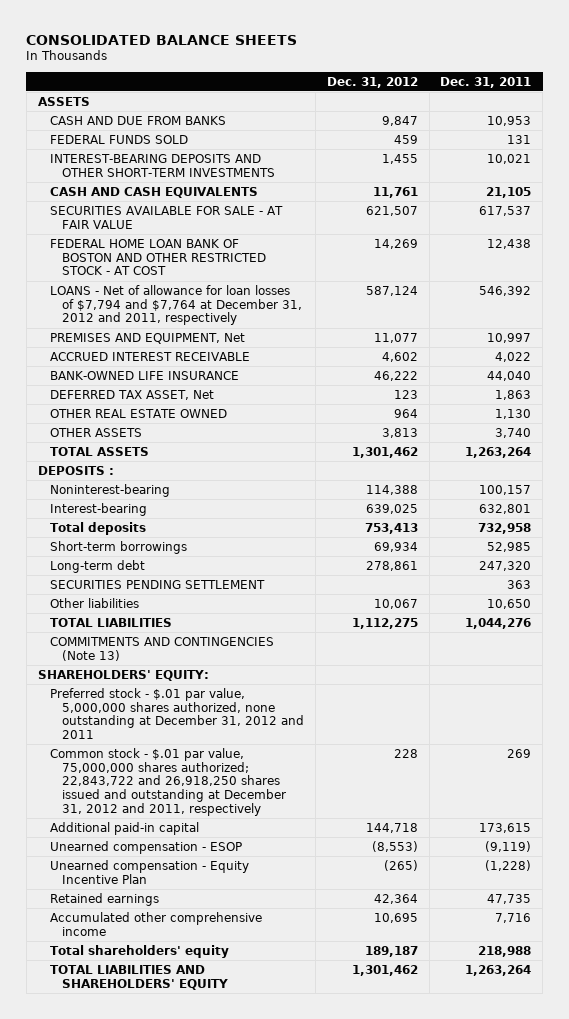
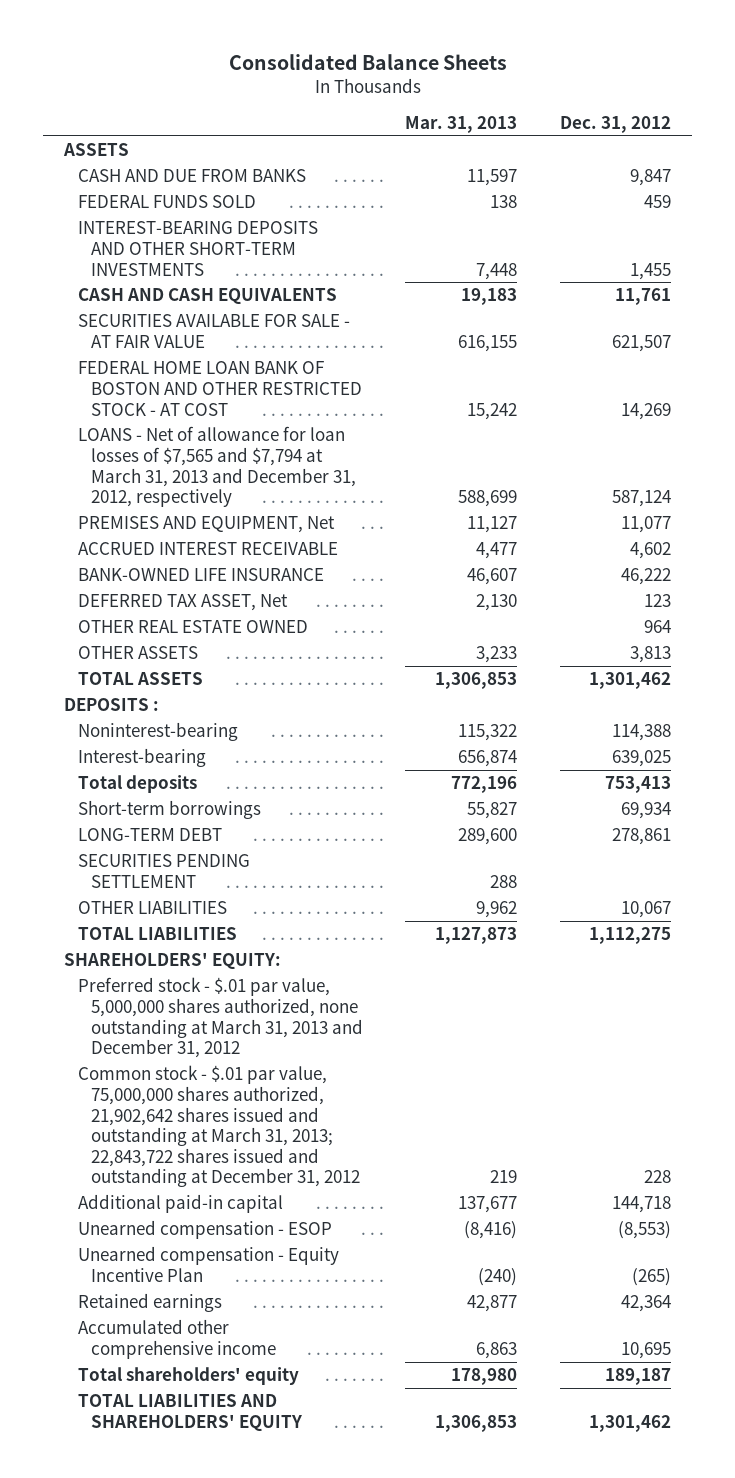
[26,34,298,45] CONSOLIDATED BALANCE SHEETS -> [228,53,507,70] Consolidated Balance Sheets
[440,76,532,88] Dec. 31, 2011 -> none
none -> [405,116,518,134] Mar. 31, 2013
[49,284,303,326] LOANS - Net of allowance for loan losses of $7,794 and $7,764 at December 31, 2012 and 2011, respectively -> [77,426,356,508] LOANS - Net of allowance for loan losses of $7,565 and $7,794 at March 31, 2013 and December 31, 2012, respectively
[49,559,145,573] Long-term debt -> [77,828,222,842] LONG-TERM DEBT
[49,597,139,608] Other liabilities -> [77,901,227,915] OTHER LIABILITIES
[49,636,274,661] COMMITMENTS AND CONTINGENCIES (Note 13) -> none
[49,687,305,740] Preferred stock - $.01 par value, 5,000,000 shares authorized, none outstanding at December 31, 2012 and 2011 -> [77,977,363,1059] Preferred stock - $.01 par value, 5,000,000 shares authorized, none outstanding at March 31, 2013 and December 31, 2012
[49,747,287,816] Common stock - $.01 par value, 75,000,000 shares authorized; 22,843,722 and 26,918,250 shares issued and outstanding at December 31, 2012 and 2011, respectively -> [77,1065,360,1188] Common stock - $.01 par value, 75,000,000 shares authorized, 21,902,642 shares issued and outstanding at March 31, 2013; 22,843,722 shares issued and outstanding at December 31, 2012

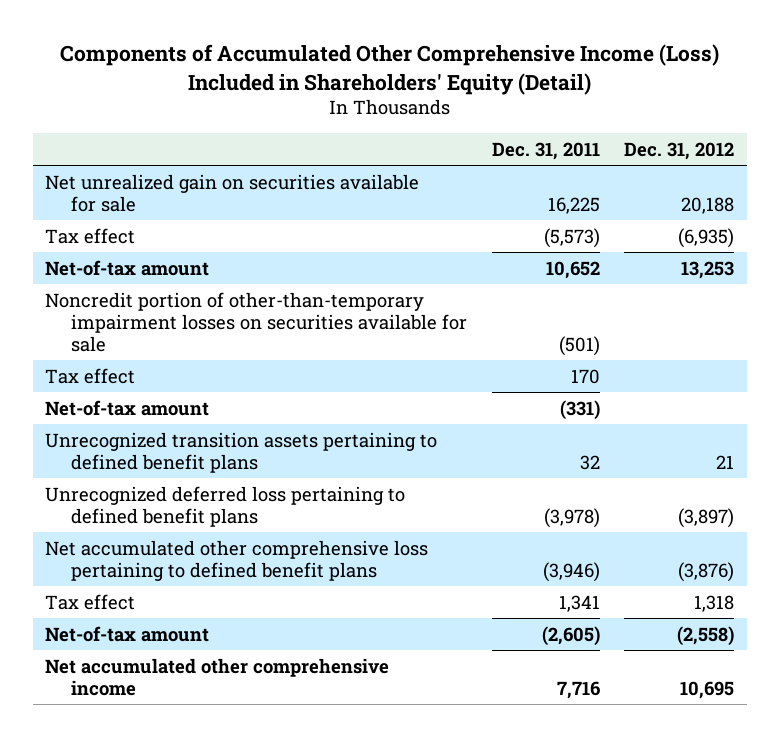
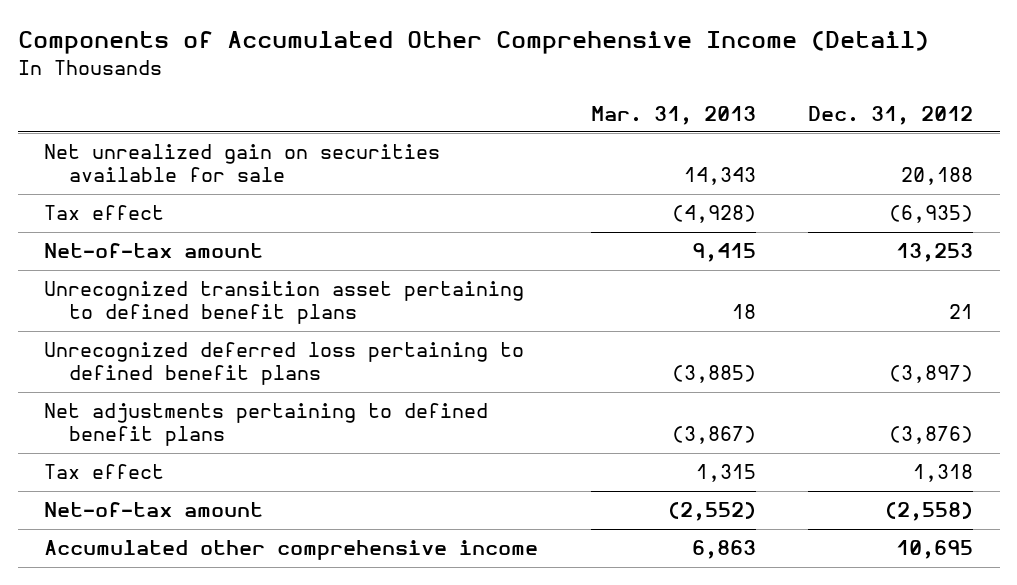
[59,44,719,95] Components of Accumulated Other Comprehensive Income (Loss) Included in Shareholders' Equity (Detail) -> [17,31,929,55] Components of Accumulated Other Comprehensive Income (Detail)
[491,141,600,160] Dec. 31, 2011 -> none
none -> [590,105,756,125] Mar. 31, 2013
[45,291,468,352] Noncredit portion of other-than-temporary impairment losses on securities available for sale -> none
[45,367,136,384] Tax effect -> none
[45,399,210,416] Net-of-tax amount -> none
[45,431,438,473] Unrecognized transition assets pertaining to defined benefit plans -> [43,281,524,325] Unrecognized transition asset pertaining to defined benefit plans
[45,539,429,581] Net accumulated other comprehensive loss pertaining to defined benefit plans -> [43,403,488,447] Net adjustments pertaining to defined benefit plans
[45,657,390,696] Net accumulated other comprehensive income -> [43,540,538,561] Accumulated other comprehensive income

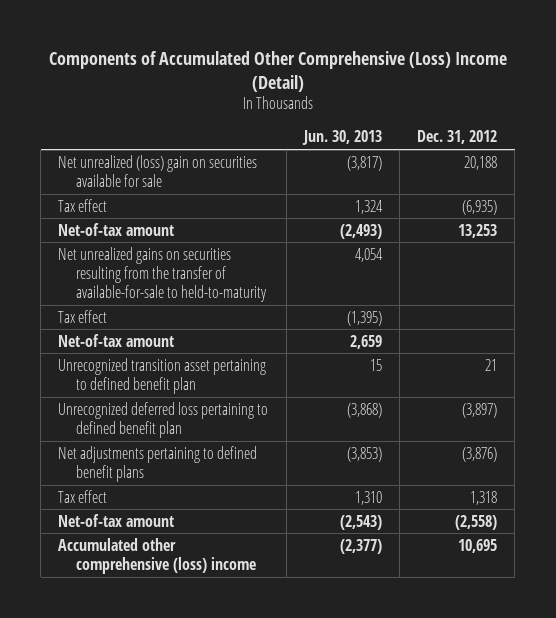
[17,31,929,55] Components of Accumulated Other Comprehensive Income (Detail) -> [48,50,507,92] Components of Accumulated Other Comprehensive (Loss) Income (Detail)
[590,105,756,125] Mar. 31, 2013 -> none
none -> [301,130,382,146] Jun. 30, 2013
[43,144,440,183] Net unrealized gain on securities available for sale -> [58,154,258,187] Net unrealized (loss) gain on securities available for sale
none -> [58,246,267,303] Net unrealized gains on securities resulting from the transfer of available-for-sale to held-to-maturity
none -> [58,309,108,323] Tax effect
none -> [58,333,175,347] Net-of-tax amount
[43,281,524,325] Unrecognized transition asset pertaining to defined benefit plans -> [58,357,267,394] Unrecognized transition asset pertaining to defined benefit plan
[43,342,524,386] Unrecognized deferred loss pertaining to defined benefit plans -> [58,401,269,438] Unrecognized deferred loss pertaining to defined benefit plan
[43,540,538,561] Accumulated other comprehensive income -> [58,537,256,574] Accumulated other comprehensive (loss) income

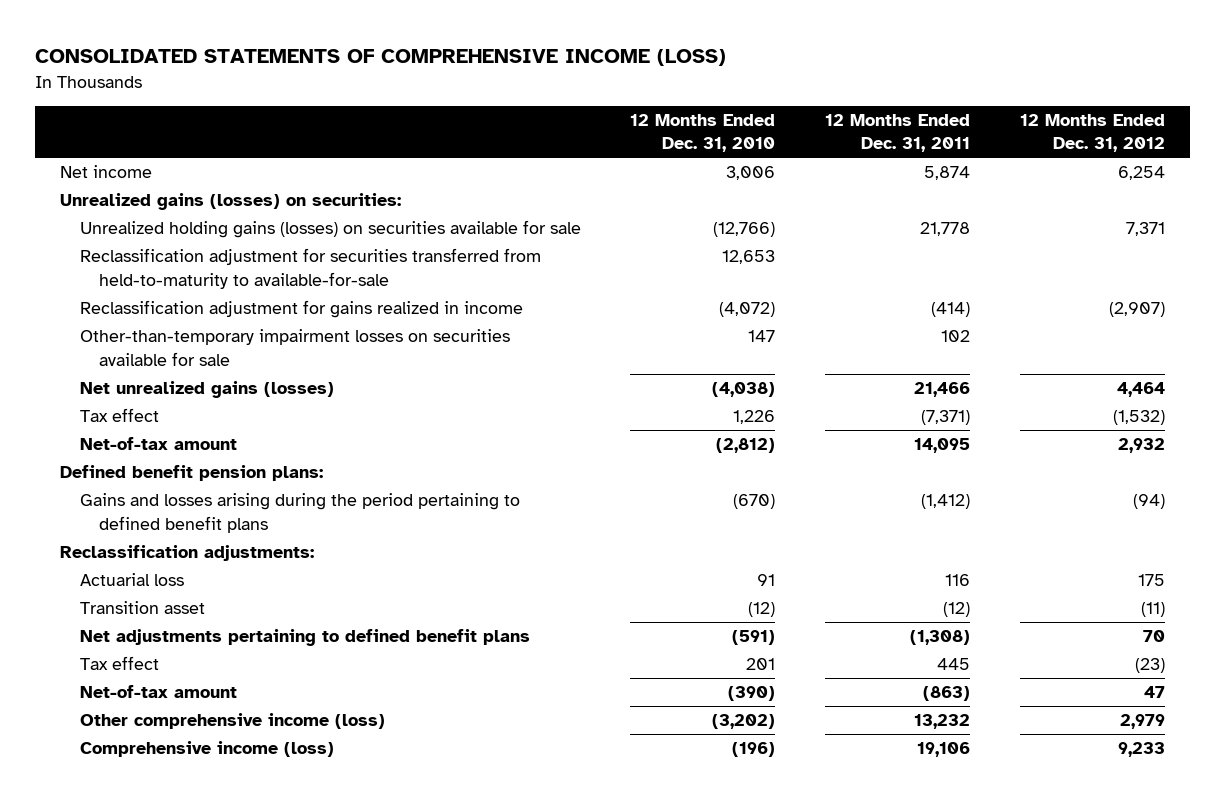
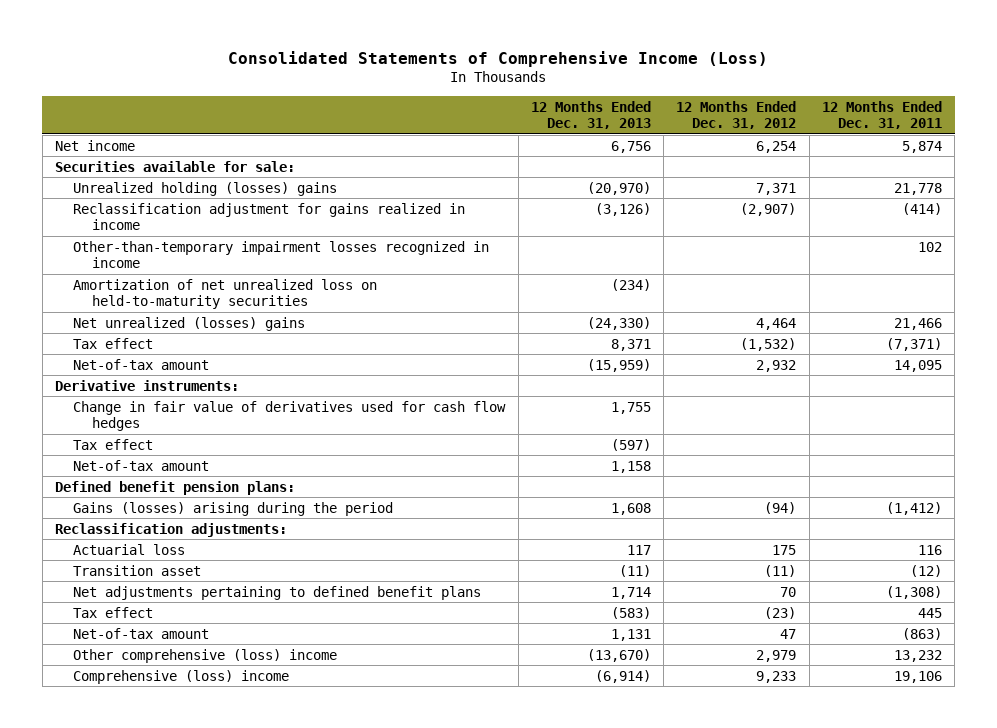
[35,49,727,67] CONSOLIDATED STATEMENTS OF COMPREHENSIVE INCOME (LOSS) -> [228,50,769,67] Consolidated Statements of Comprehensive Income (Loss)
[630,114,776,153] 12 Months Ended Dec. 31, 2010 -> none
none -> [530,100,651,130] 12 Months Ended Dec. 31, 2013
[79,248,541,289] Reclassification adjustment for securities transferred from held-to-maturity to available-for-sale -> none
[60,193,402,211] Unrealized gains (losses) on securities: -> [54,160,295,172] Securities available for sale:
[79,220,581,239] Unrealized holding gains (losses) on securities available for sale -> [73,181,338,196] Unrealized holding (losses) gains
[79,329,510,366] Other-than-temporary impairment losses on securities available for sale -> [73,240,490,269] Other-than-temporary impairment losses recognized in income
none -> [73,278,378,310] Amortization of net unrealized loss on held-to-maturity securities
[79,381,334,399] Net unrealized gains (losses) -> [73,316,306,331] Net unrealized (losses) gains
none -> [54,379,239,391] Derivative instruments:
none -> [73,400,507,432] Change in fair value of derivatives used for cash flow hedges
none -> [73,438,154,450] Tax effect
none -> [73,459,210,471] Net-of-tax amount
[79,493,520,533] Gains and losses arising during the period pertaining to defined benefit plans -> [73,501,394,516] Gains (losses) arising during the period
[79,713,385,730] Other comprehensive income (loss) -> [73,648,338,663] Other comprehensive (loss) income
[79,741,334,758] Comprehensive income (loss) -> [73,669,290,684] Comprehensive (loss) income

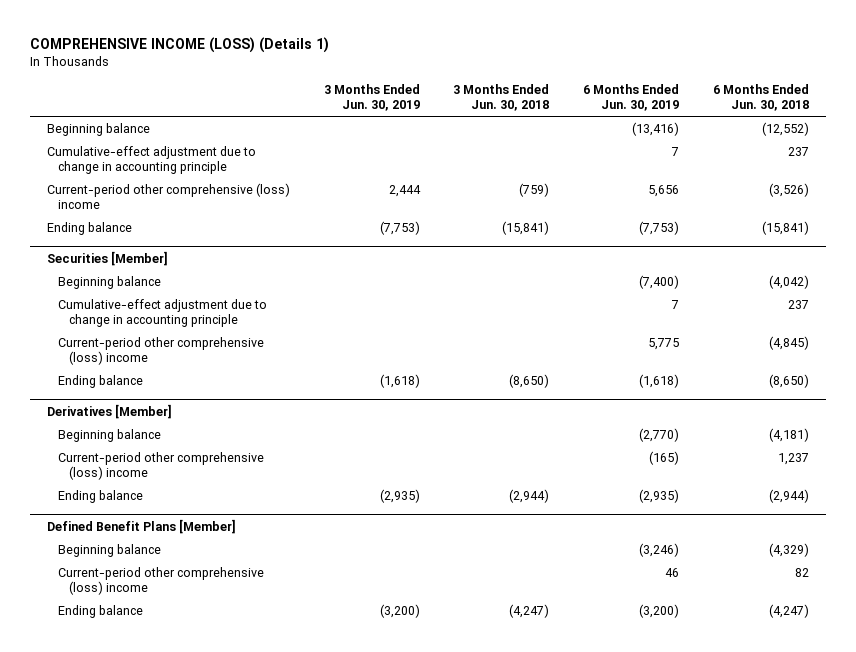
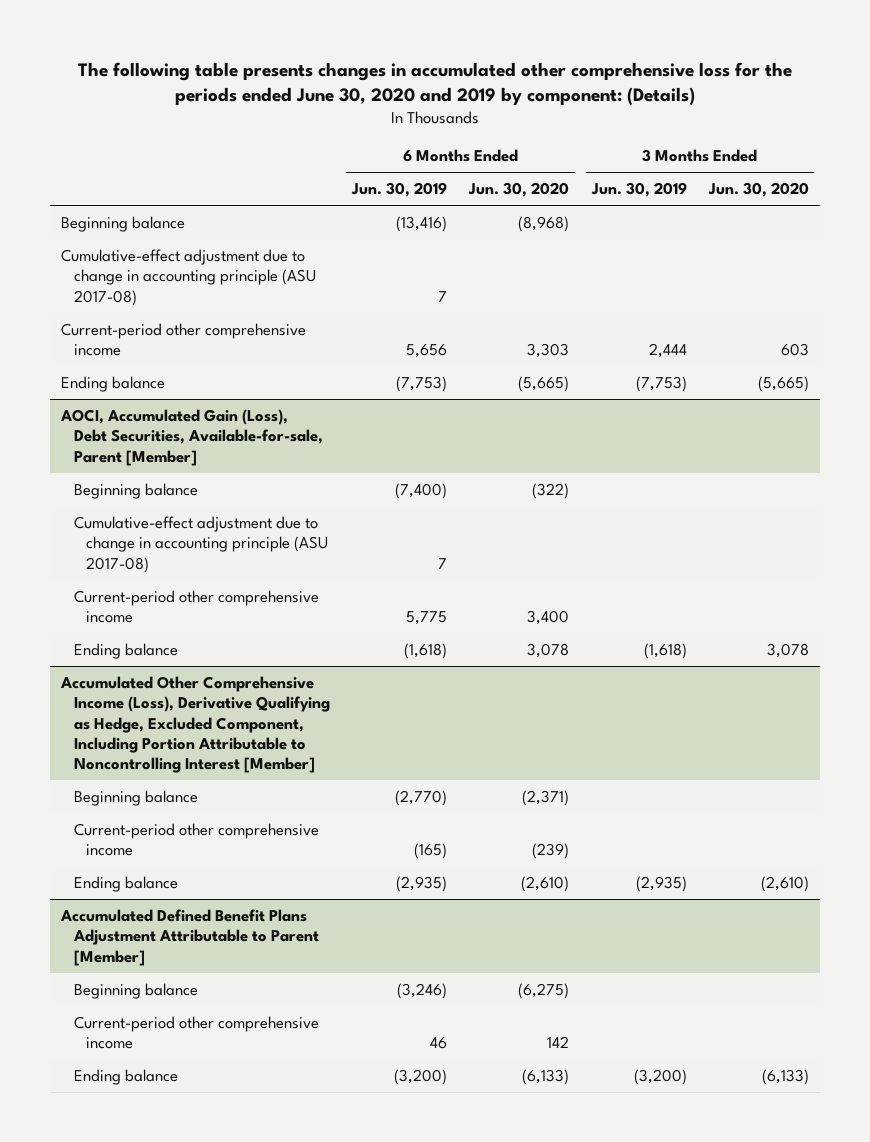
[29,37,329,54] COMPREHENSIVE INCOME (LOSS) (Details 1) -> [78,61,793,106] The following table presents changes in accumulated other comprehensive loss for the periods ended June 30, 2020 and 2019 by component: (Details)
[453,83,550,112] 3 Months Ended Jun. 30, 2018 -> none
[712,83,809,112] 6 Months Ended Jun. 30, 2018 -> none
none -> [468,182,570,198] Jun. 30, 2020
none -> [707,182,809,198] Jun. 30, 2020
[46,145,256,175] Cumulative-effect adjustment due to change in accounting principle -> [61,248,316,306] Cumulative-effect adjustment due to change in accounting principle (ASU 2017-08)
[46,182,290,210] Current-period other comprehensive (loss) income -> [61,322,307,357] Current-period other comprehensive income
[46,250,168,266] Securities [Member] -> [60,408,323,466] AOCI, Accumulated Gain (Loss), Debt Securities, Available-for-sale, Parent [Member]
[58,298,268,328] Cumulative-effect adjustment due to change in accounting principle -> [73,515,328,573] Cumulative-effect adjustment due to change in accounting principle (ASU 2017-08)
[58,336,265,366] Current-period other comprehensive (loss) income -> [73,589,319,624] Current-period other comprehensive income
[46,403,172,419] Derivatives [Member] -> [60,675,330,774] Accumulated Other Comprehensive Income (Loss), Derivative Qualifying as Hedge, Excluded Component, Including Portion Attributable to Noncontrolling Interest [Member]
[58,451,265,481] Current-period other comprehensive (loss) income -> [73,822,319,857] Current-period other comprehensive income
[46,518,236,534] Defined Benefit Plans [Member] -> [60,908,319,966] Accumulated Defined Benefit Plans Adjustment Attributable to Parent [Member]
[58,566,265,596] Current-period other comprehensive (loss) income -> [73,1015,319,1050] Current-period other comprehensive income

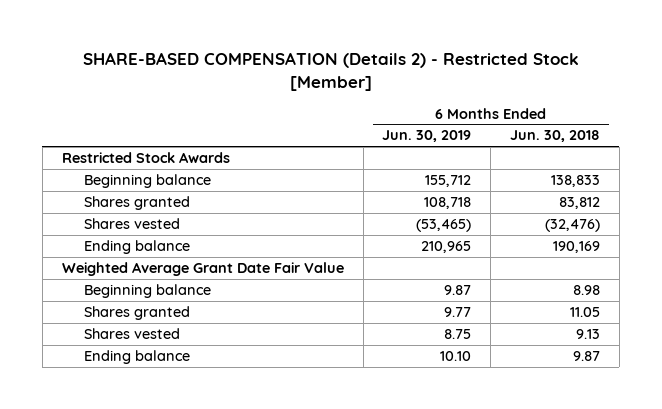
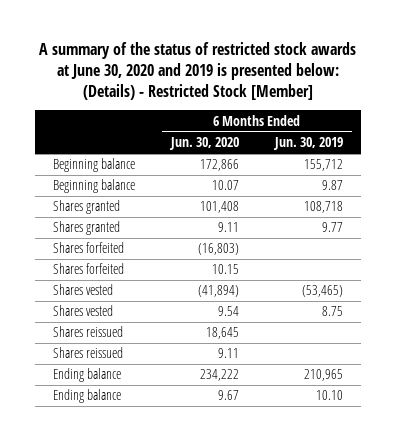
[82,52,579,91] SHARE-BASED COMPENSATION (Details 2) - Restricted Stock [Member] -> [39,42,357,101] A summary of the status of restricted stock awards at June 30, 2020 and 2019 is presented below: (Details) - Restricted Stock [Member]
[509,130,600,143] Jun. 30, 2018 -> none
none -> [169,137,240,151] Jun. 30, 2020
[61,152,230,164] Restricted Stock Awards -> none
[61,262,344,277] Weighted Average Grant Date Fair Value -> none
[83,196,190,211] Shares granted -> [52,200,120,215] Shares granted
none -> [52,242,124,254] Shares forfeited
none -> [52,263,124,275] Shares forfeited
[83,218,180,230] Shares vested -> [52,284,113,296] Shares vested
none -> [52,326,123,338] Shares reissued
none -> [52,347,123,359] Shares reissued
[83,240,190,255] Ending balance -> [52,368,121,383] Ending balance

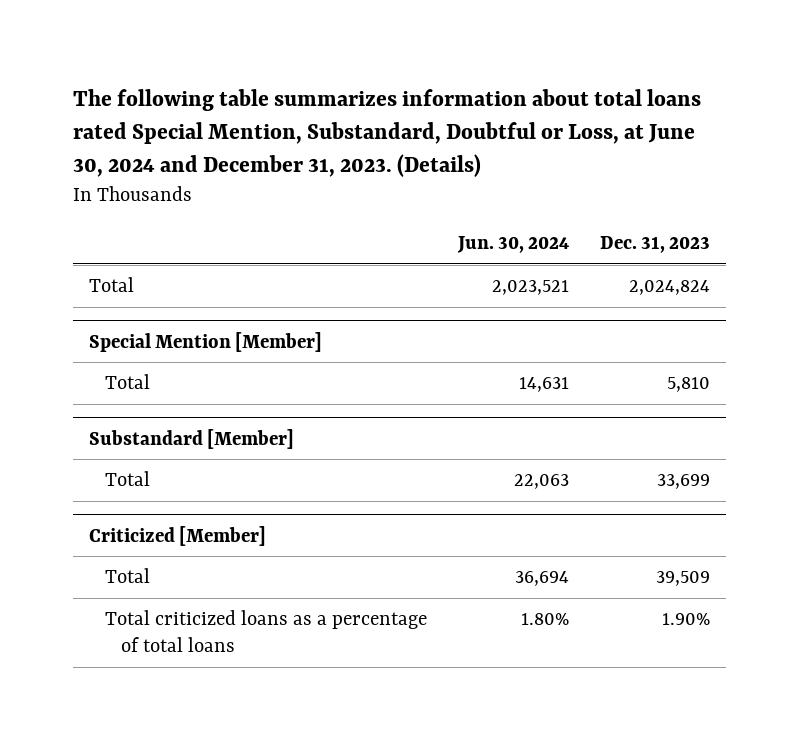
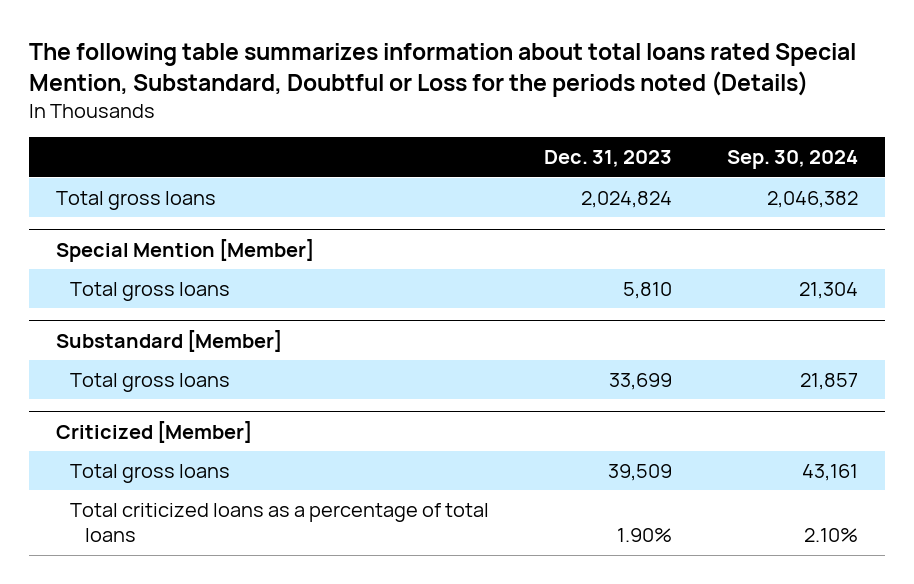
[72,88,701,177] The following table summarizes information about total loans rated Special Mention, Substandard, Doubtful or Loss, at June 30, 2024 and December 31, 2023. (Details) -> [28,42,856,97] The following table summarizes information about total loans rated Special Mention, Substandard, Doubtful or Loss for the periods noted (Details)
[456,235,569,253] Jun. 30, 2024 -> none
none -> [726,150,858,170] Sep. 30, 2024
[88,276,134,292] Total -> [56,190,217,210] Total gross loans
[104,373,150,389] Total -> [70,281,231,301] Total gross loans
[104,470,150,486] Total -> [70,372,231,392] Total gross loans
[104,567,150,583] Total -> [70,463,231,483] Total gross loans

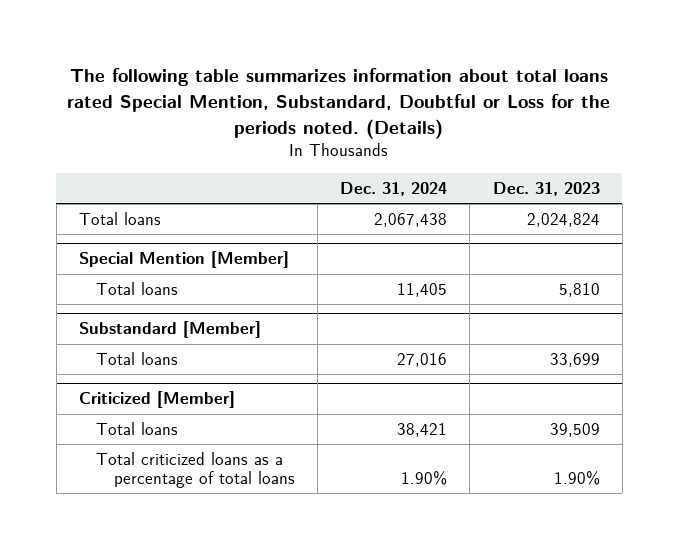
[28,42,856,97] The following table summarizes information about total loans rated Special Mention, Substandard, Doubtful or Loss for the periods noted (Details) -> [67,68,611,139] The following table summarizes information about total loans rated Special Mention, Substandard, Doubtful or Loss for the periods noted. (Details)
[726,150,858,170] Sep. 30, 2024 -> none
none -> [340,181,448,196] Dec. 31, 2024
[56,190,217,210] Total gross loans -> [78,211,161,225] Total loans
[70,281,231,301] Total gross loans -> [96,281,179,295] Total loans
[70,372,231,392] Total gross loans -> [96,351,179,365] Total loans
[70,463,231,483] Total gross loans -> [96,421,179,435] Total loans

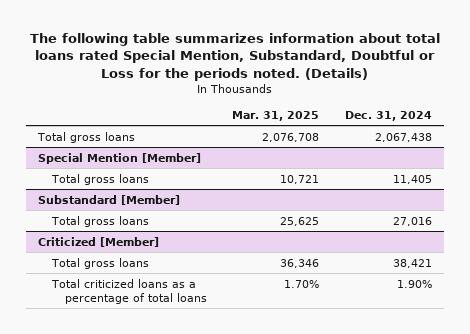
[492,181,600,196] Dec. 31, 2023 -> none
none -> [232,110,320,121] Mar. 31, 2025
[78,211,161,225] Total loans -> [37,131,136,143] Total gross loans
[96,281,179,295] Total loans -> [50,173,149,185] Total gross loans
[96,351,179,365] Total loans -> [50,215,149,227] Total gross loans
[96,421,179,435] Total loans -> [50,257,149,269] Total gross loans

